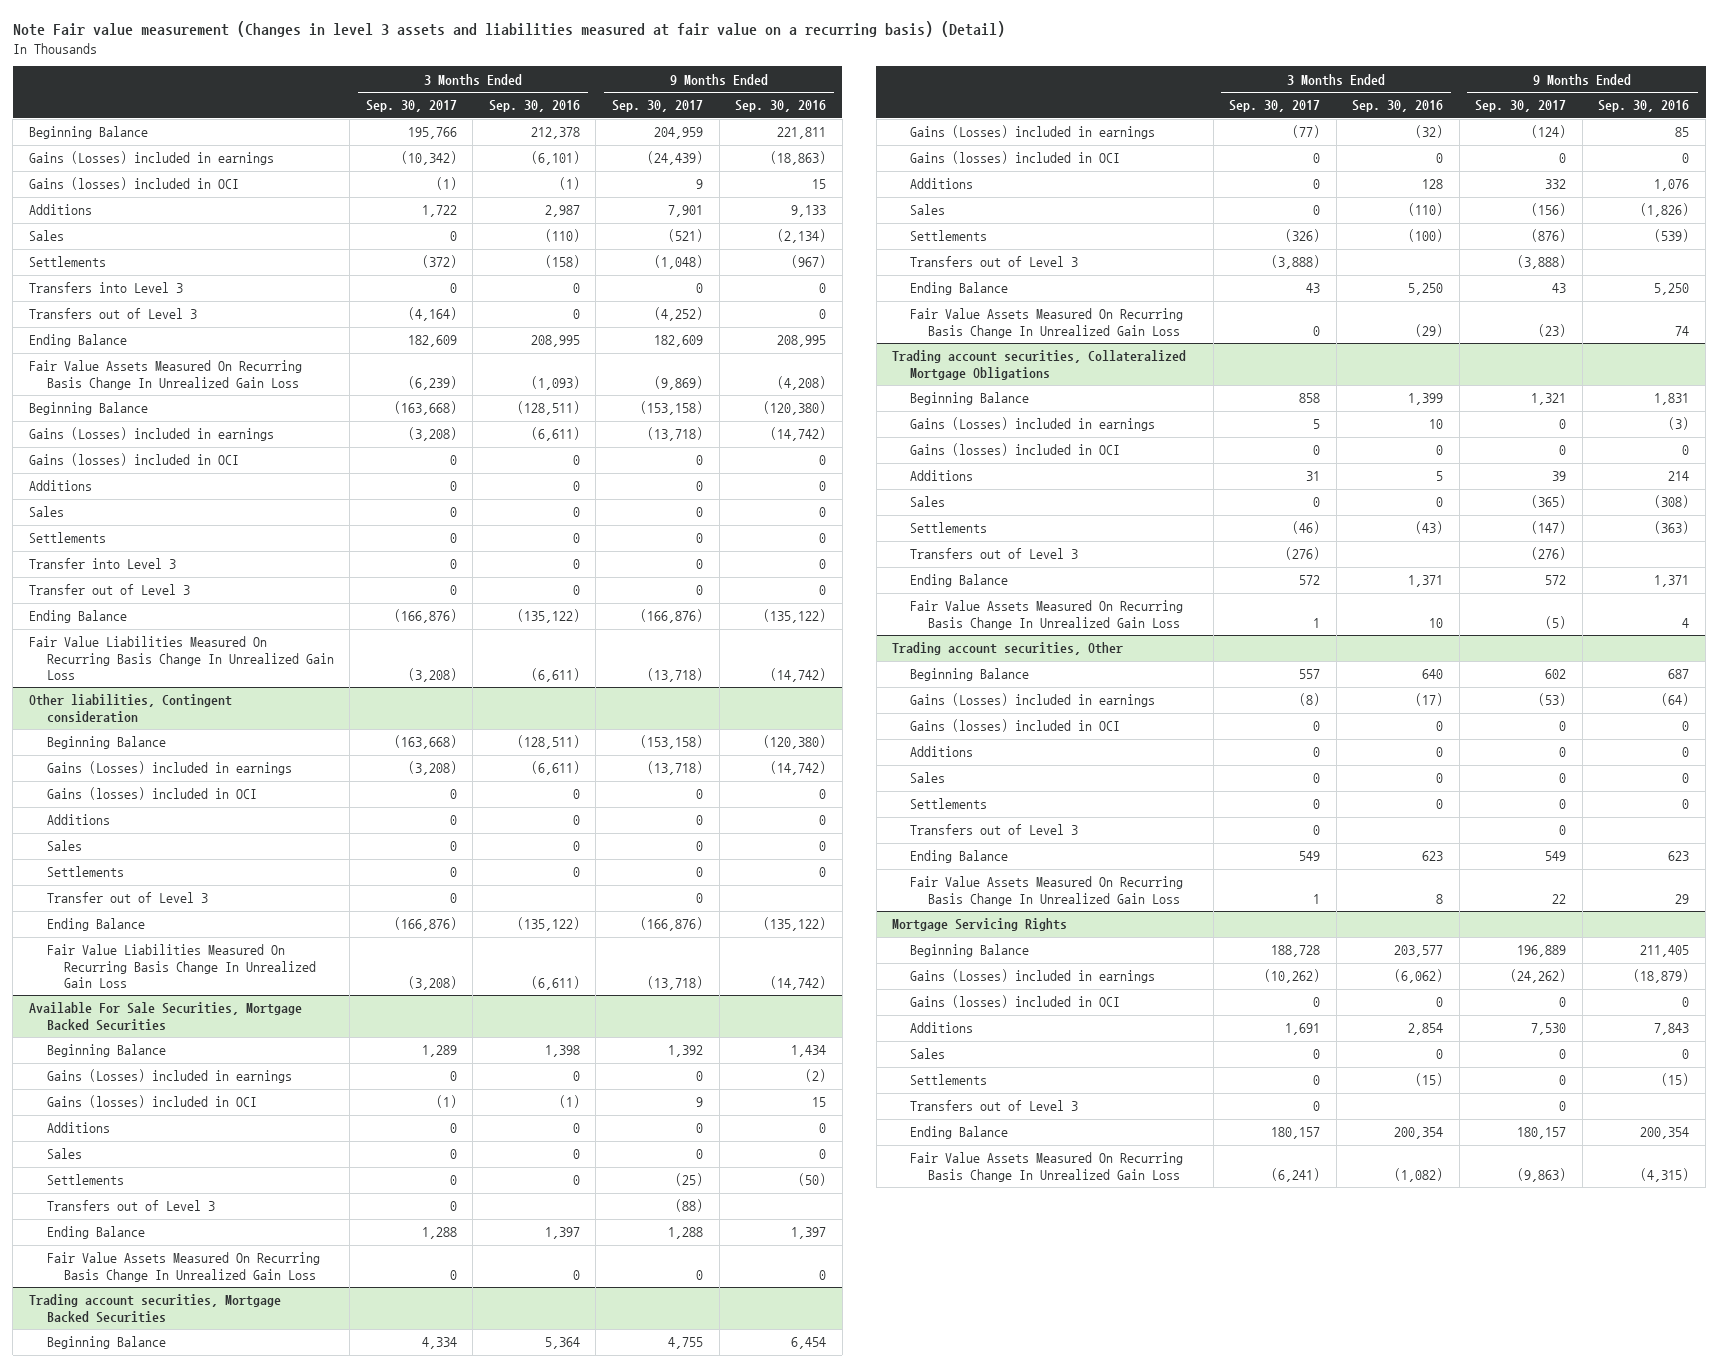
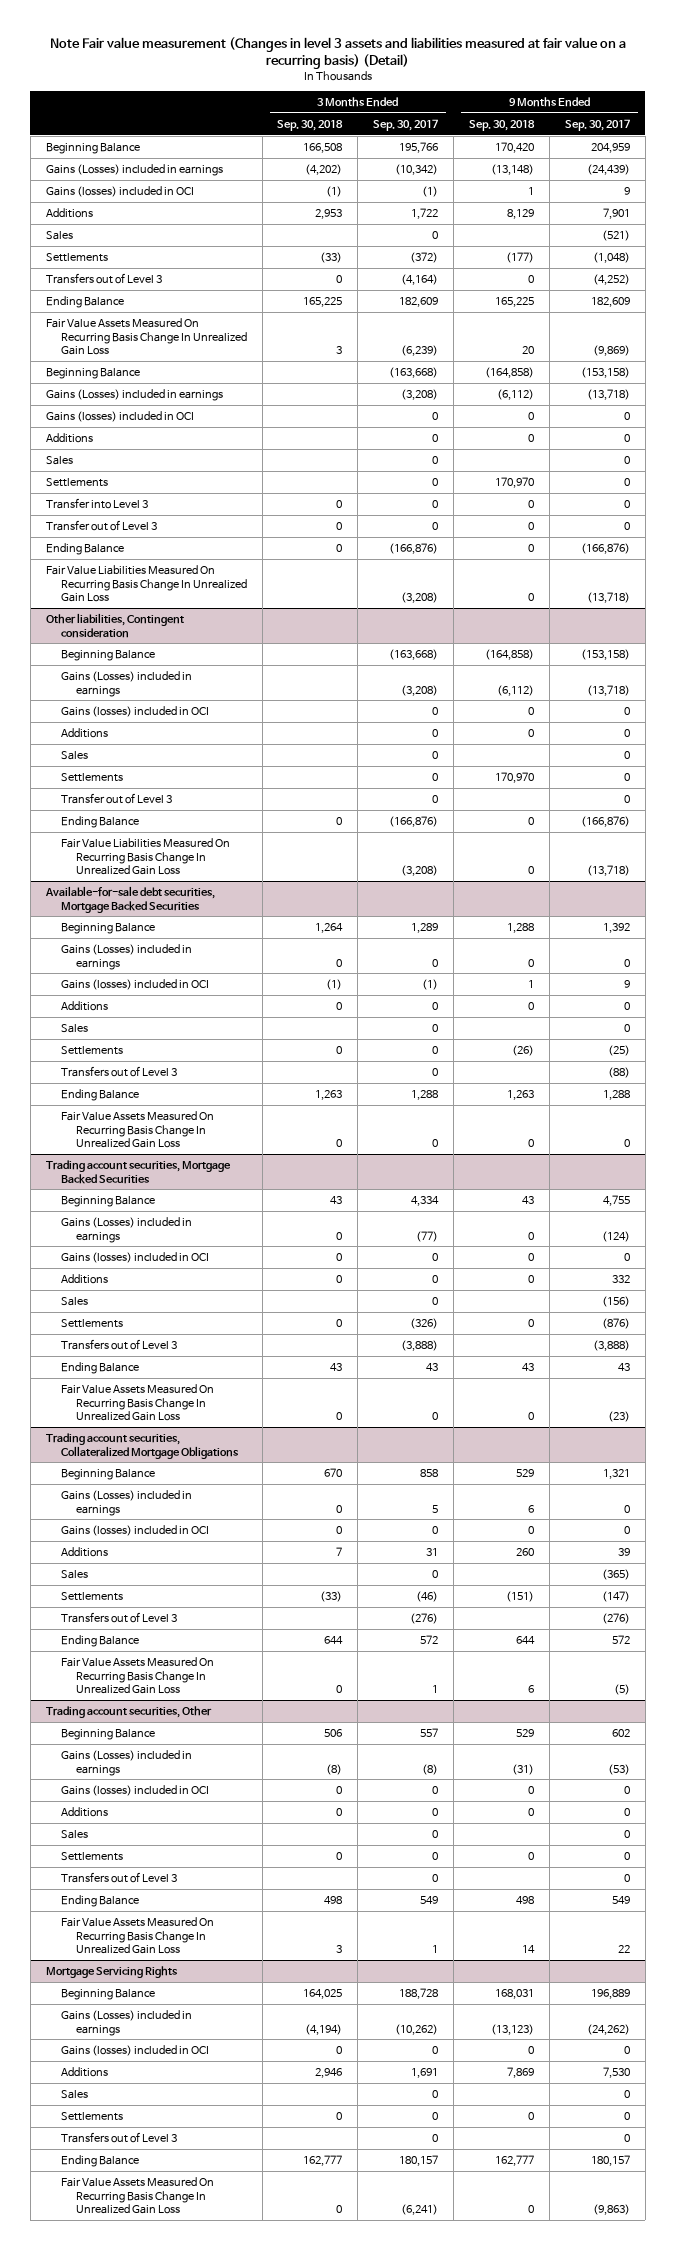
[488,100,580,113] Sep. 30, 2016 -> none
[735,100,827,113] Sep. 30, 2016 -> none
none -> [277,119,344,131] Sep. 30, 2018
none -> [469,119,536,131] Sep. 30, 2018
[28,282,183,294] Transfers into Level 3 -> none
[28,1002,302,1031] Available For Sale Securities, Mortgage Backed Securities -> [44,885,215,913] Available-for-sale debt securities, Mortgage Backed Securities

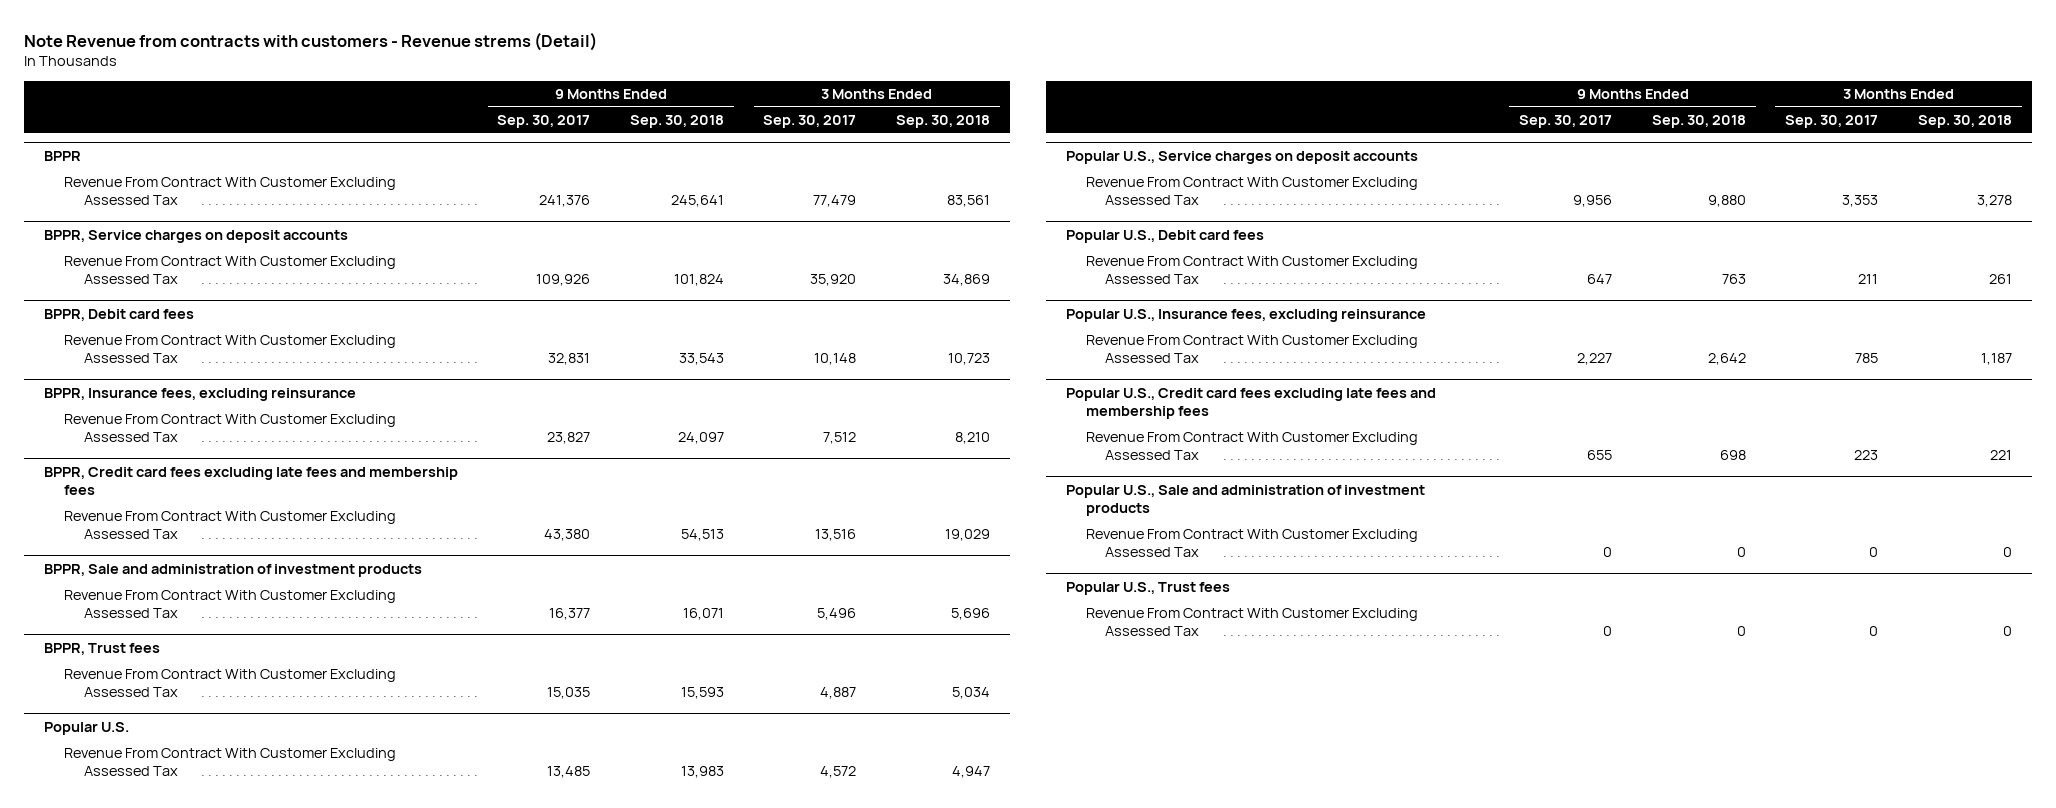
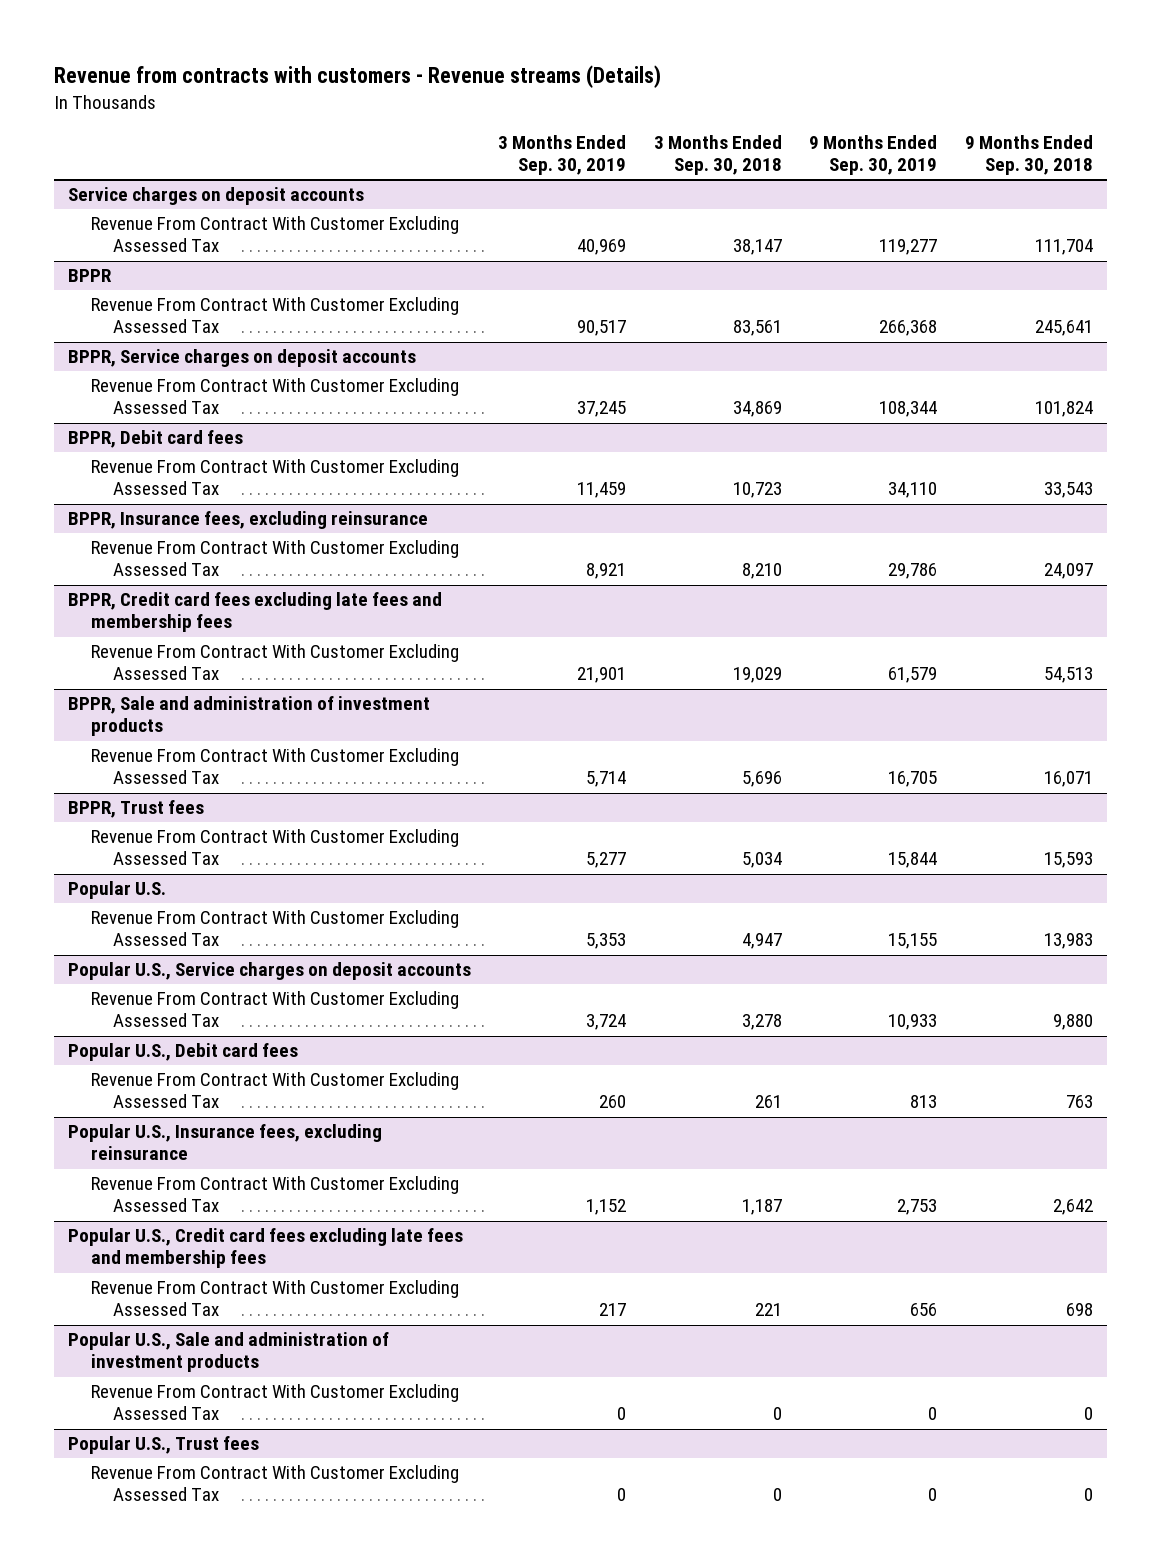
[24,31,598,51] Note Revenue from contracts with customers - Revenue strems (Detail) -> [54,65,662,89] Revenue from contracts with customers - Revenue streams (Details)
[497,115,591,129] Sep. 30, 2017 -> none
[763,115,857,129] Sep. 30, 2017 -> none
none -> [498,135,627,176] 3 Months Ended Sep. 30, 2019
none -> [809,135,938,176] 9 Months Ended Sep. 30, 2019
none -> [67,187,364,206] Service charges on deposit accounts
none -> [90,216,459,253] Revenue From Contract With Customer Excluding Assessed Tax

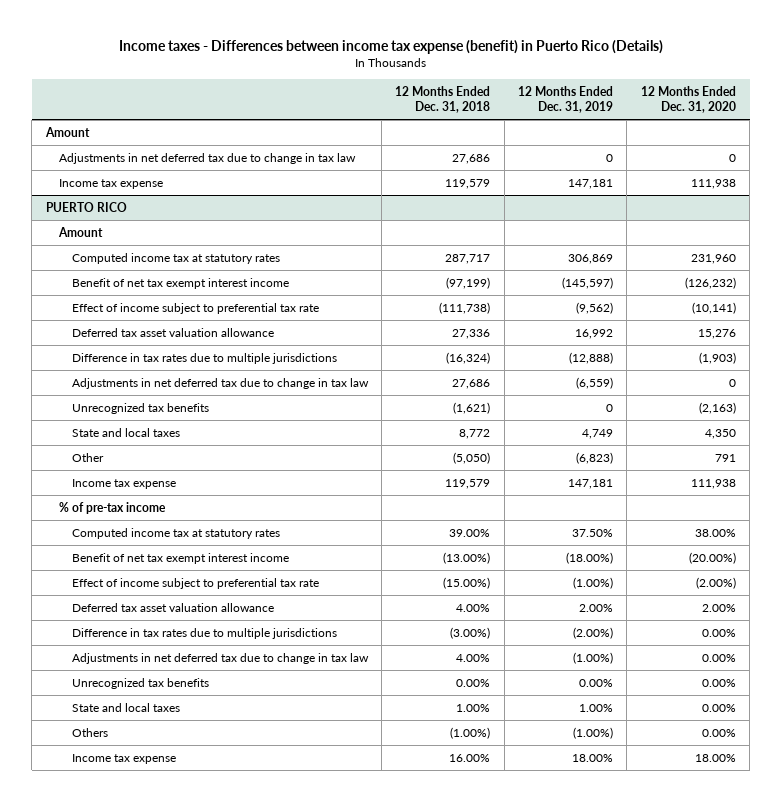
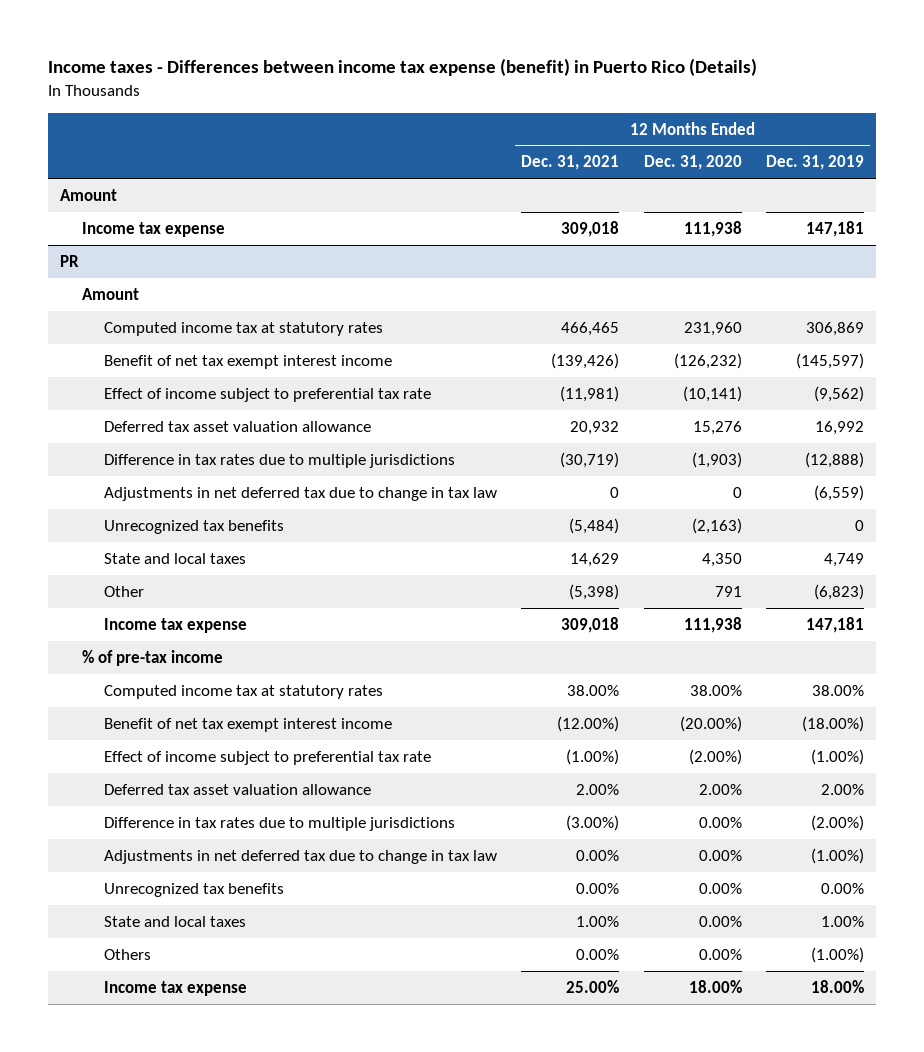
[395,86,491,114] 12 Months Ended Dec. 31, 2018 -> none
none -> [521,155,620,171] Dec. 31, 2021
[58,152,356,164] Adjustments in net deferred tax due to change in tax law -> none
[45,201,127,212] PUERTO RICO -> [59,254,79,267] PR
[572,528,614,537] 37.50% -> [812,684,865,696] 38.00%

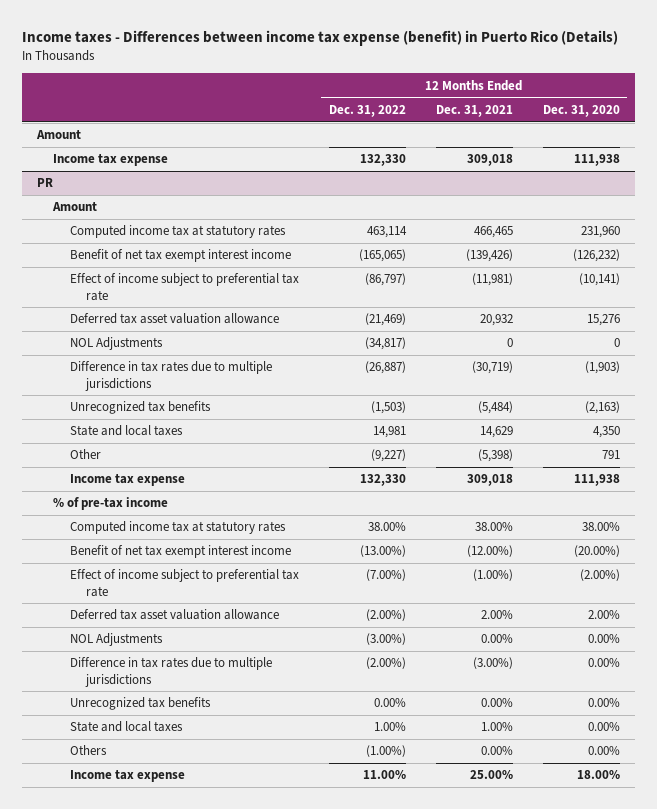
[766,155,865,171] Dec. 31, 2019 -> none
none -> [328,104,406,117] Dec. 31, 2022
none -> [69,337,163,351] NOL Adjustments
[103,486,497,501] Adjustments in net deferred tax due to change in tax law -> none
none -> [69,633,163,647] NOL Adjustments
[103,849,497,864] Adjustments in net deferred tax due to change in tax law -> none

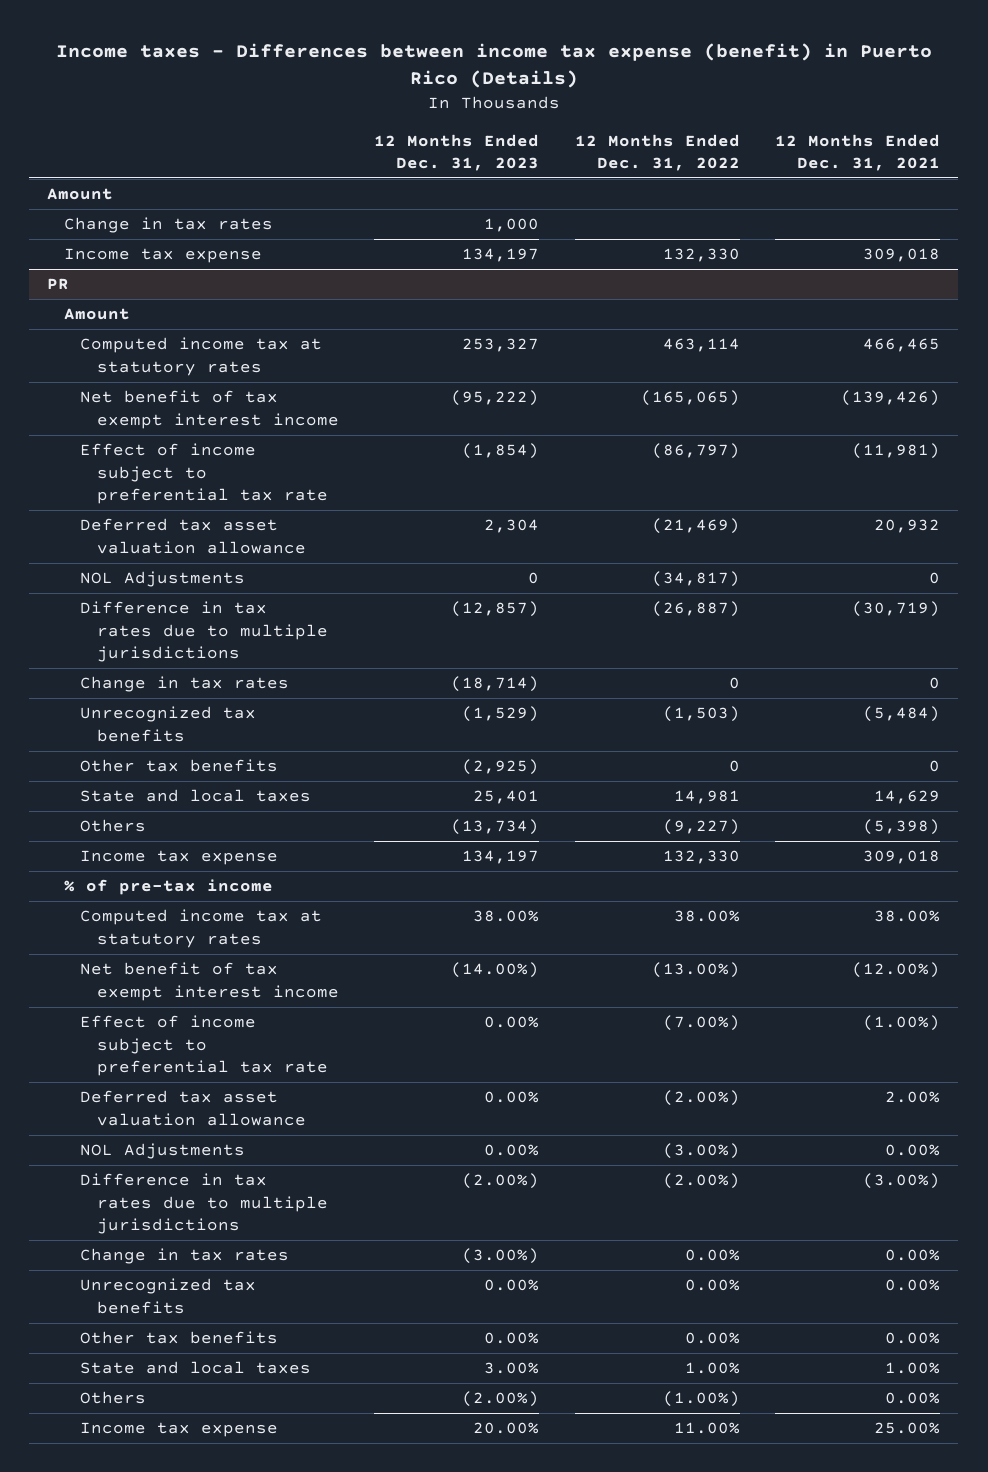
[542,104,620,117] Dec. 31, 2020 -> none
none -> [374,133,540,172] 12 Months Ended Dec. 31, 2023
none -> [63,217,273,234] Change in tax rates
[69,249,291,263] Benefit of net tax exempt interest income -> [80,390,339,429] Net benefit of tax exempt interest income
none -> [80,676,290,693] Change in tax rates
none -> [80,759,279,773] Other tax benefits
[69,449,101,460] Other -> [80,819,147,833] Others
[69,545,291,559] Benefit of net tax exempt interest income -> [80,962,339,1001] Net benefit of tax exempt interest income
none -> [80,1248,290,1265] Change in tax rates
none -> [80,1331,279,1345] Other tax benefits

